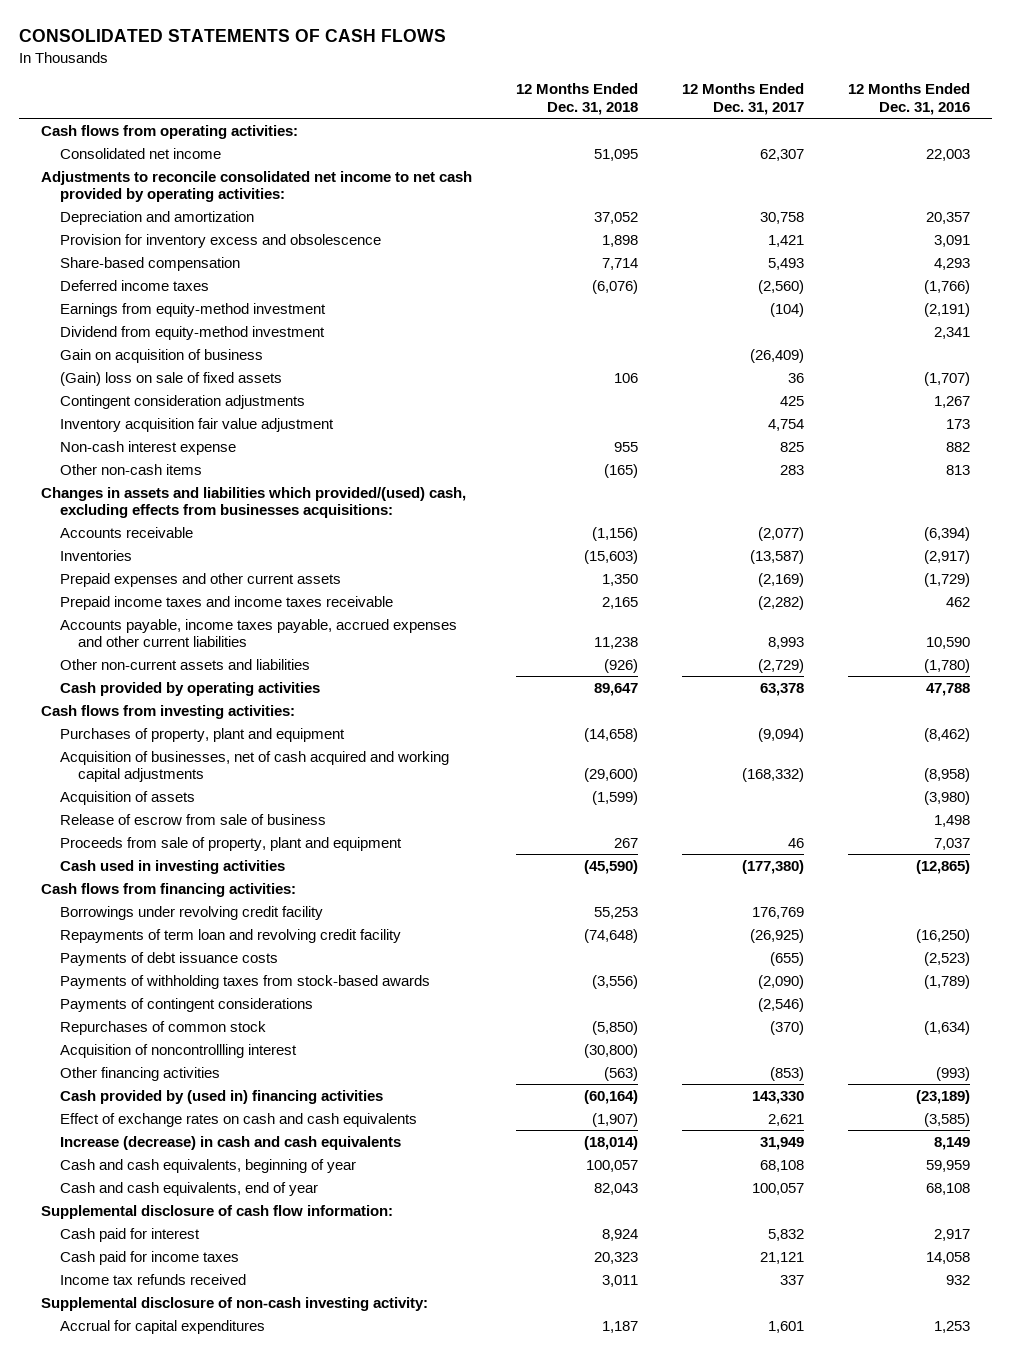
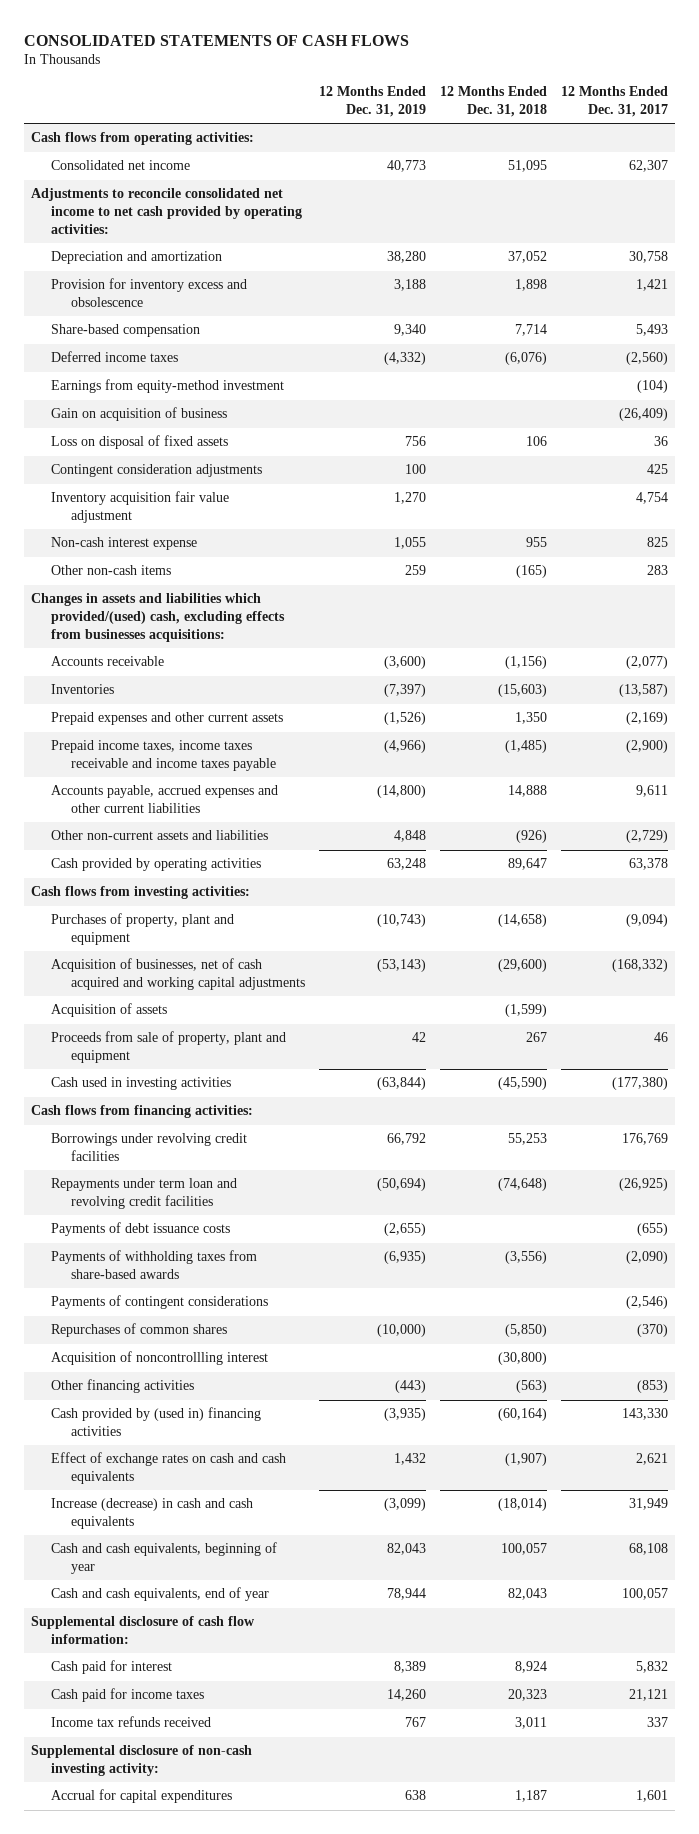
[848,83,971,115] 12 Months Ended Dec. 31, 2016 -> none
none -> [319,86,427,118] 12 Months Ended Dec. 31, 2019
[59,325,325,340] Dividend from equity-method investment -> none
[59,371,282,386] (Gain) loss on sale of fixed assets -> [51,435,229,450] Loss on disposal of fixed assets
[59,595,393,610] Prepaid income taxes and income taxes receivable -> [51,740,277,771] Prepaid income taxes, income taxes receivable and income taxes payable
[601,596,638,609] 2,165 -> [505,740,548,754] (1,485)
[758,595,805,610] (2,282) -> [626,740,669,754] (2,900)
[59,618,457,648] Accounts payable, income taxes payable, accrued expenses and other current liabilities -> [51,785,279,813] Accounts payable, accrued expenses and other current liabilities
[593,637,638,650] 11,238 -> [508,785,548,798] 14,888
[768,637,805,650] 8,993 -> [636,785,669,798] 9,611
[59,813,326,825] Release of escrow from sale of business -> none
[59,905,323,920] Borrowings under revolving credit facility -> [51,1133,248,1161] Borrowings under revolving credit facilities
[59,928,401,943] Repayments of term loan and revolving credit facility -> [51,1178,238,1209] Repayments under term loan and revolving credit facilities
[59,974,430,989] Payments of withholding taxes from stock-based awards -> [51,1250,258,1279] Payments of withholding taxes from share-based awards
[59,1020,266,1035] Repurchases of common stock -> [51,1323,228,1338] Repurchases of common shares

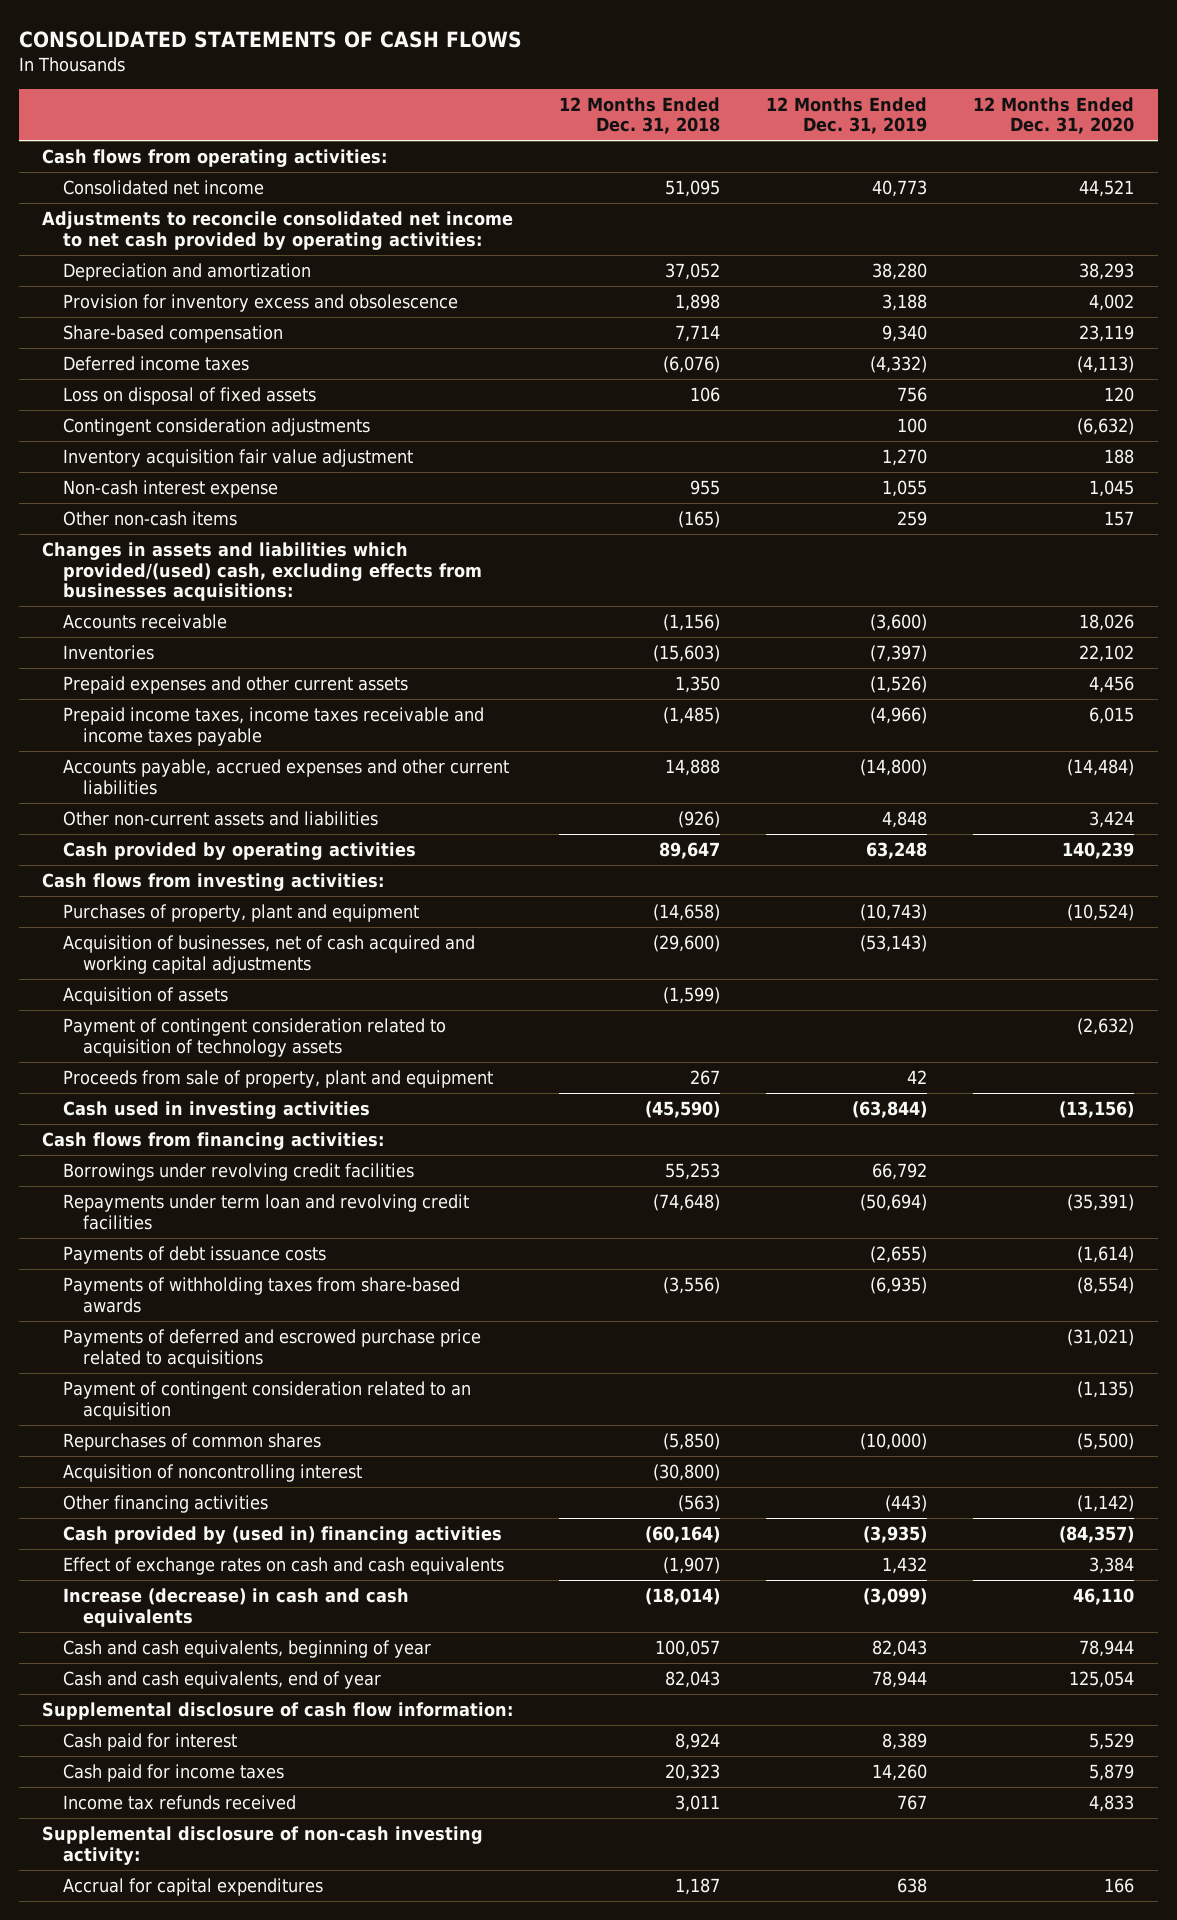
[561,86,669,118] 12 Months Ended Dec. 31, 2017 -> none
none -> [973,96,1135,135] 12 Months Ended Dec. 31, 2020
[51,379,285,394] Earnings from equity-method investment -> none
[51,407,228,422] Gain on acquisition of business -> none
none -> [62,1018,446,1057] Payment of contingent consideration related to acquisition of technology assets
none -> [62,1329,481,1368] Payments of deferred and escrowed purchase price related to acquisitions
[51,1295,269,1310] Payments of contingent considerations -> [62,1381,471,1420] Payment of contingent consideration related to an acquisition
[51,1351,269,1366] Acquisition of noncontrollling interest -> [62,1464,362,1483] Acquisition of noncontrolling interest

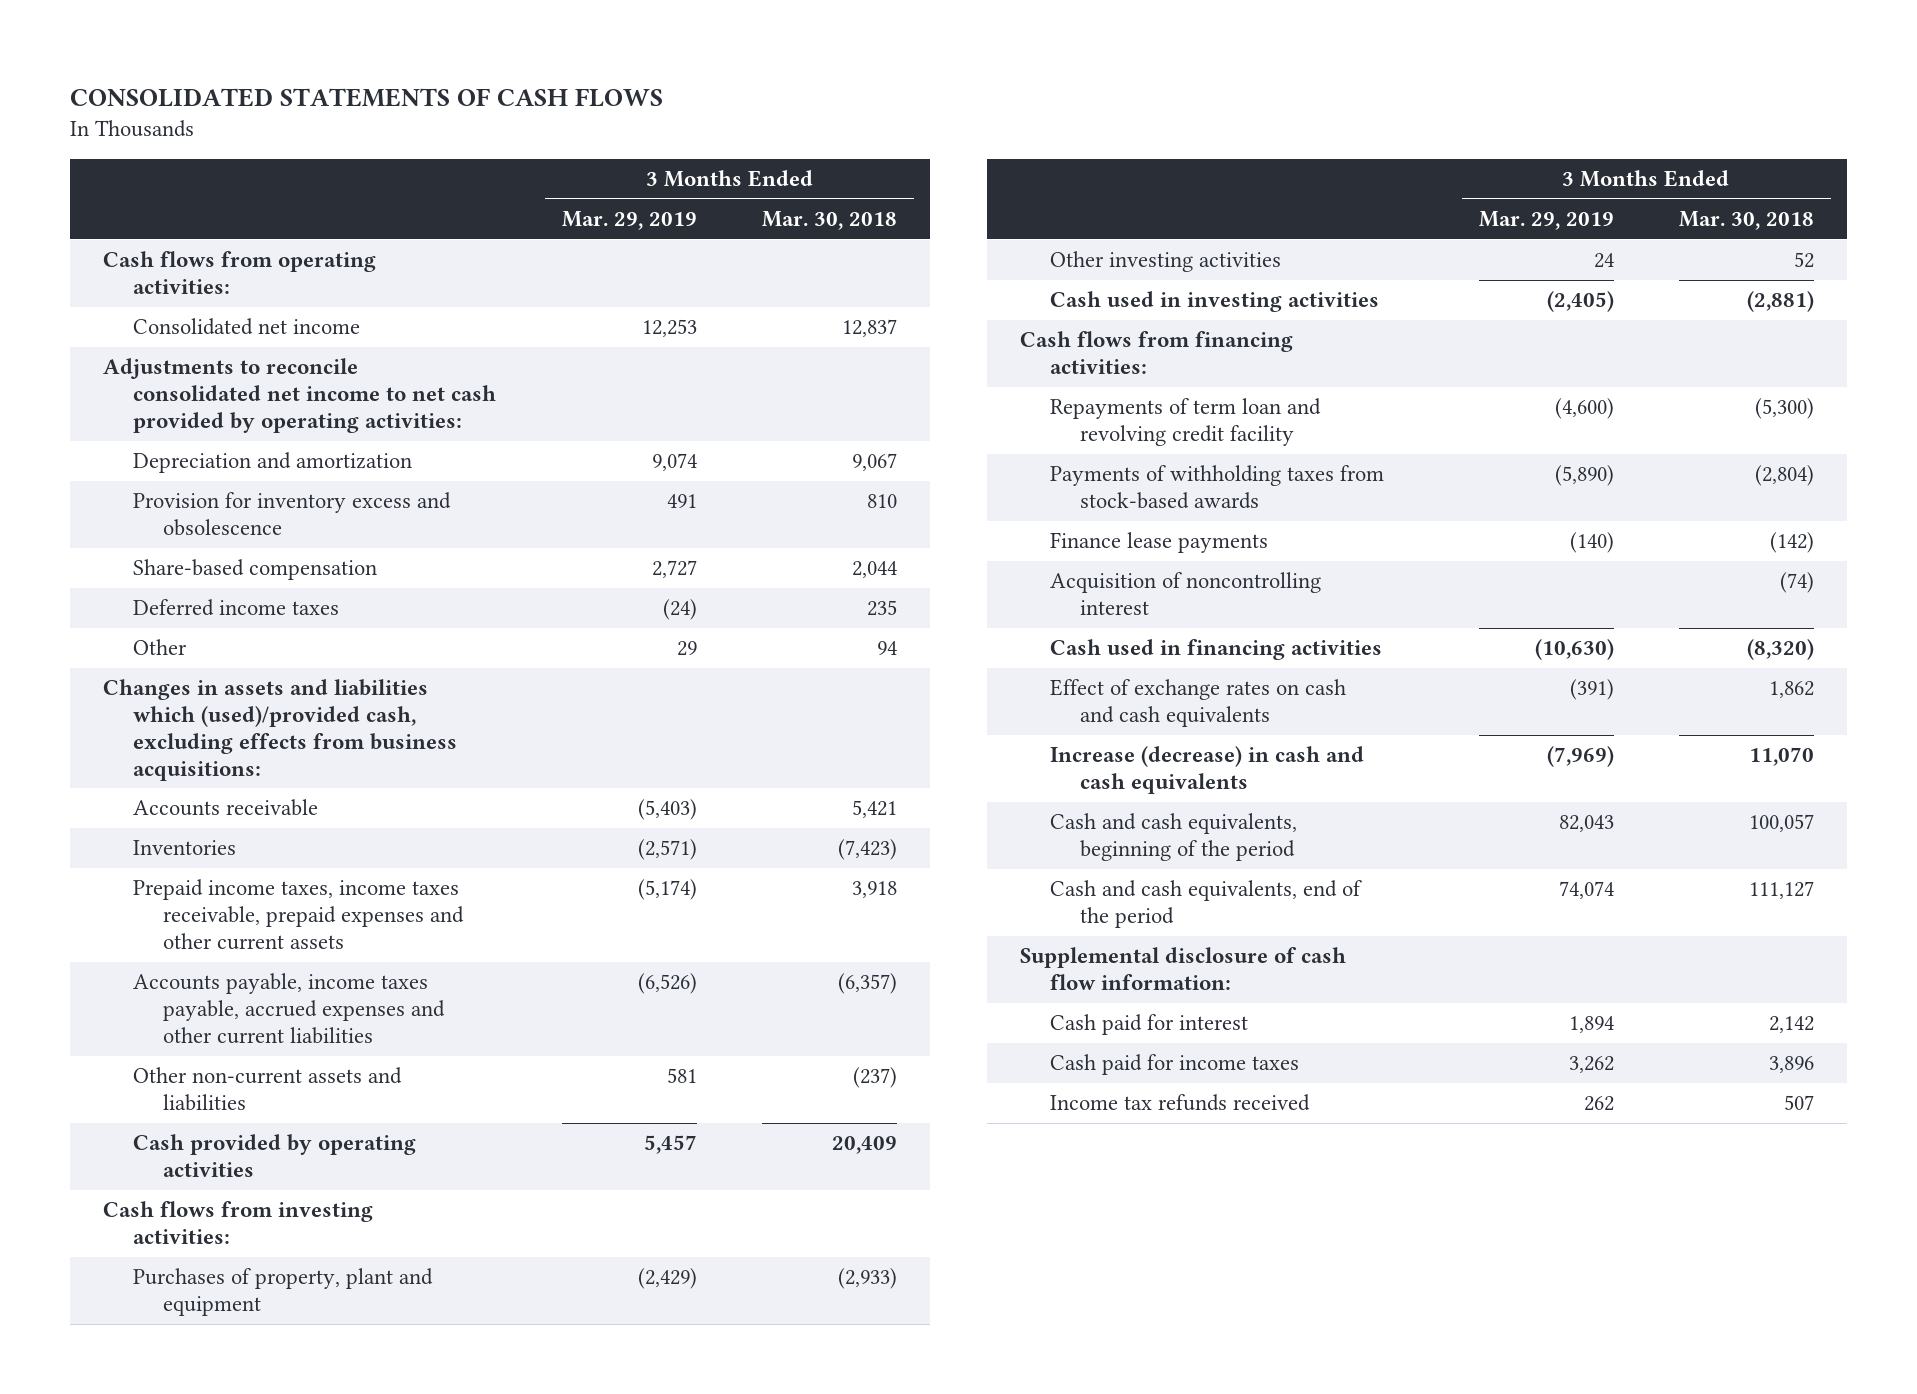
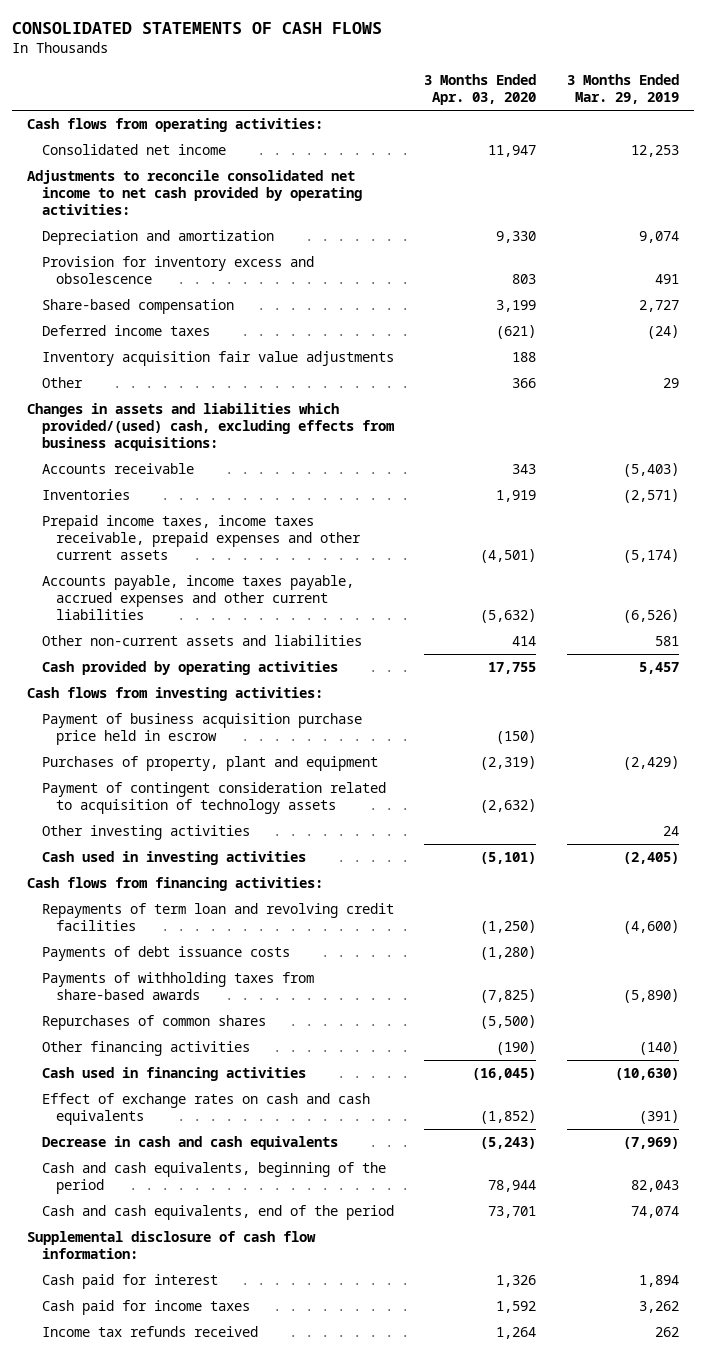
[762,211,898,231] Mar. 30, 2018 -> none
none -> [424,74,537,106] 3 Months Ended Apr. 03, 2020
none -> [41,351,394,367] Inventory acquisition fair value adjustments
[103,679,458,781] Changes in assets and liabilities which (used)/provided cash, excluding effects from business acquisitions: -> [27,403,394,452] Changes in assets and liabilities which provided/(used) cash, excluding effects from business acquisitions:
none -> [41,713,362,746] Payment of business acquisition purchase price held in escrow
none -> [41,782,386,815] Payment of contingent consideration related to acquisition of technology assets
[1049,532,1268,554] Finance lease payments -> none
[1049,572,1321,616] Acquisition of noncontrolling interest -> none
[1049,398,1321,447] Repayments of term loan and revolving credit facility -> [41,903,394,932] Repayments of term loan and revolving credit facilities
none -> [41,946,290,962] Payments of debt issuance costs
[1049,465,1384,510] Payments of withholding taxes from stock-based awards -> [41,972,314,1001] Payments of withholding taxes from share-based awards
none -> [41,1015,266,1031] Repurchases of common shares
none -> [41,1041,250,1057] Other financing activities
[1049,746,1364,795] Increase (decrease) in cash and cash equivalents -> [41,1136,338,1151] Decrease in cash and cash equivalents

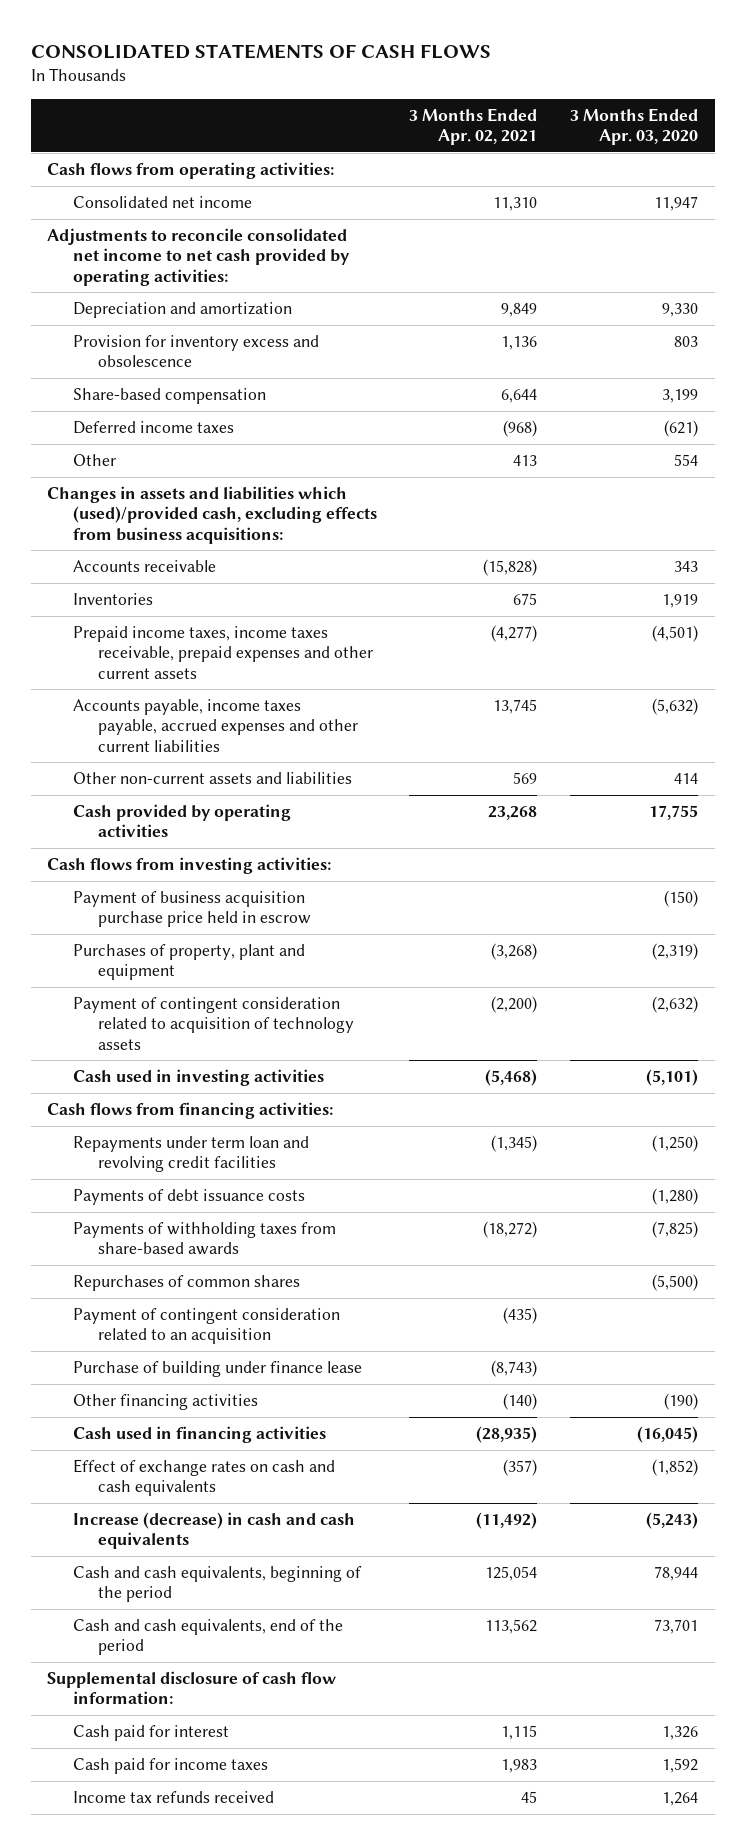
[566,74,679,105] 3 Months Ended Mar. 29, 2019 -> none
none -> [409,107,538,145] 3 Months Ended Apr. 02, 2021
[41,351,394,367] Inventory acquisition fair value adjustments -> none
[512,378,537,389] 366 -> [674,454,699,467] 554
[27,403,394,452] Changes in assets and liabilities which provided/(used) cash, excluding effects from business acquisitions: -> [47,486,377,544] Changes in assets and liabilities which (used)/provided cash, excluding effects from business acquisitions:
[41,825,250,841] Other investing activities -> none
[41,903,394,932] Repayments of term loan and revolving credit facilities -> [72,1136,309,1173] Repayments under term loan and revolving credit facilities
none -> [72,1308,340,1345] Payment of contingent consideration related to an acquisition
none -> [72,1361,362,1378] Purchase of building under finance lease
[41,1136,338,1151] Decrease in cash and cash equivalents -> [72,1512,355,1550] Increase (decrease) in cash and cash equivalents

